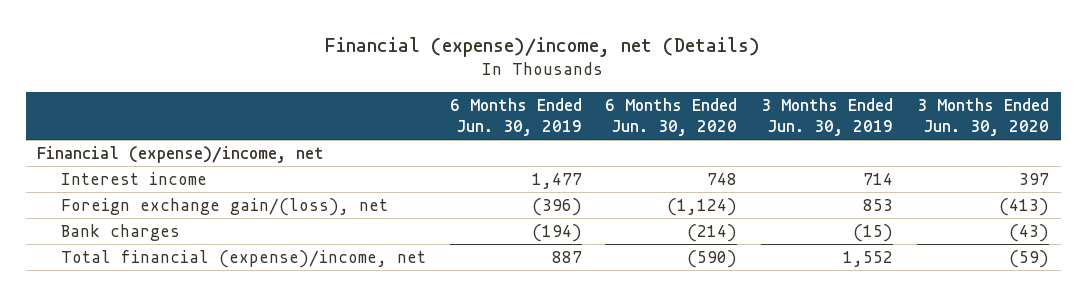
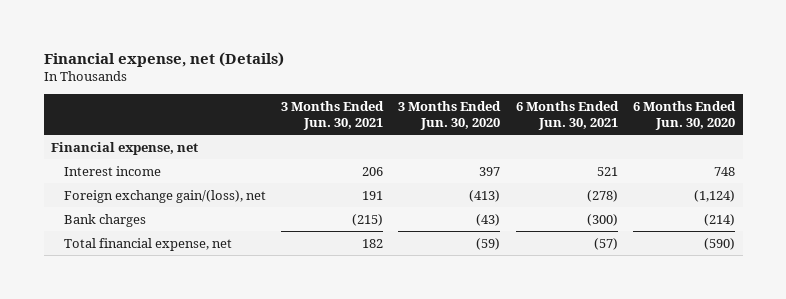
[325,36,761,57] Financial (expense)/income, net (Details) -> [43,51,284,67] Financial expense, net (Details)
[449,97,582,137] 6 Months Ended Jun. 30, 2019 -> none
[761,97,894,137] 3 Months Ended Jun. 30, 2019 -> none
none -> [281,101,385,130] 3 Months Ended Jun. 30, 2021
none -> [515,101,619,130] 6 Months Ended Jun. 30, 2021
[37,145,325,163] Financial (expense)/income, net -> [51,141,199,155] Financial expense, net
[60,249,426,268] Total financial (expense)/income, net -> [63,237,232,251] Total financial expense, net

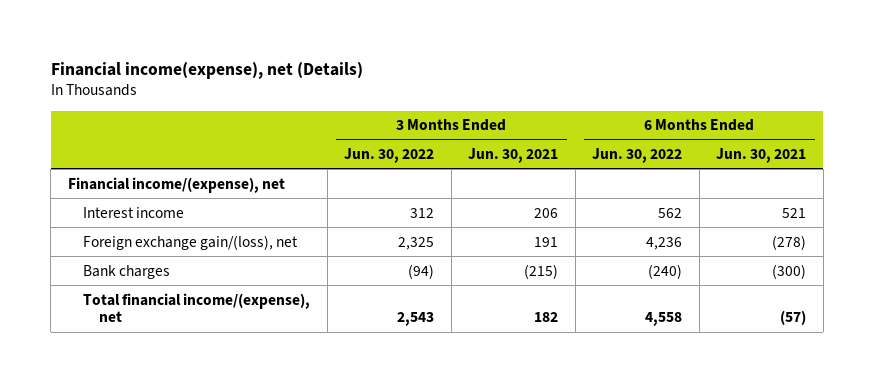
[43,51,284,67] Financial expense, net (Details) -> [50,61,363,79] Financial income(expense), net (Details)
[398,101,502,130] 3 Months Ended Jun. 30, 2020 -> none
[633,101,737,130] 6 Months Ended Jun. 30, 2020 -> none
none -> [344,147,435,163] Jun. 30, 2022
none -> [592,147,683,163] Jun. 30, 2022
[51,141,199,155] Financial expense, net -> [67,176,285,193] Financial income/(expense), net
[63,237,232,251] Total financial expense, net -> [83,292,311,323] Total financial income/(expense), net

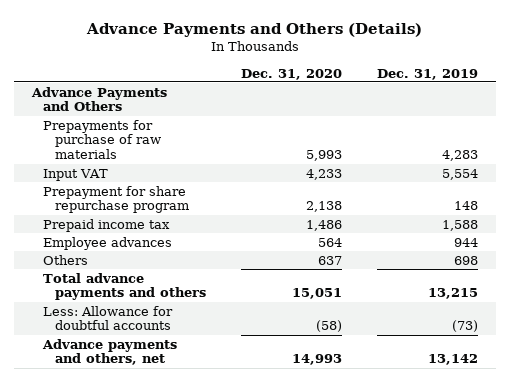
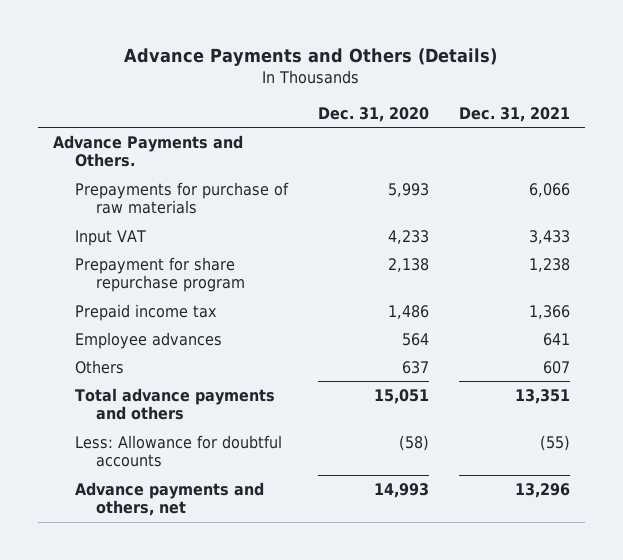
[377,68,479,80] Dec. 31, 2019 -> none
none -> [458,106,570,122] Dec. 31, 2021
[31,86,168,112] Advance Payments and Others -> [53,134,244,168] Advance Payments and Others.

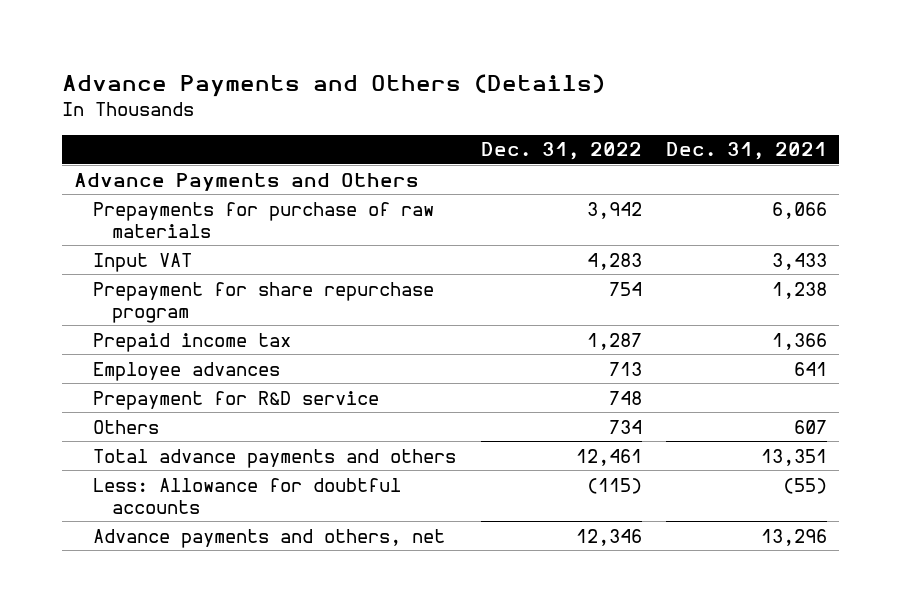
[317,106,429,122] Dec. 31, 2020 -> none
none -> [480,142,642,161] Dec. 31, 2022
[53,134,244,168] Advance Payments and Others. -> [74,172,420,191] Advance Payments and Others
none -> [93,390,380,410] Prepayment for R&D service

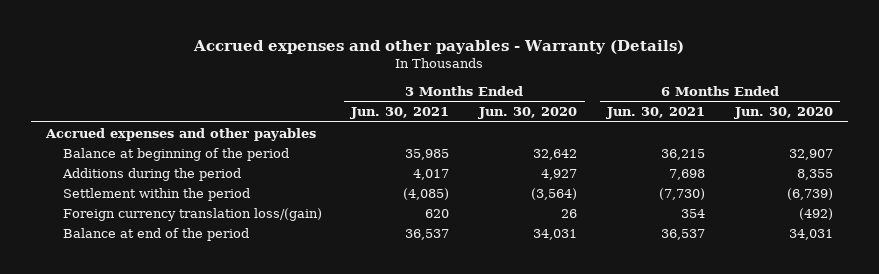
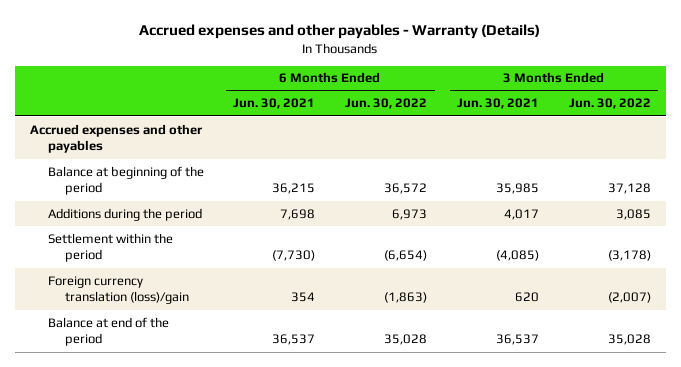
[478,107,578,120] Jun. 30, 2020 -> none
[733,107,833,120] Jun. 30, 2020 -> none
none -> [345,98,428,110] Jun. 30, 2022
none -> [568,98,651,110] Jun. 30, 2022
[62,207,322,221] Foreign currency translation loss/(gain) -> [47,275,190,305] Foreign currency translation (loss)/gain

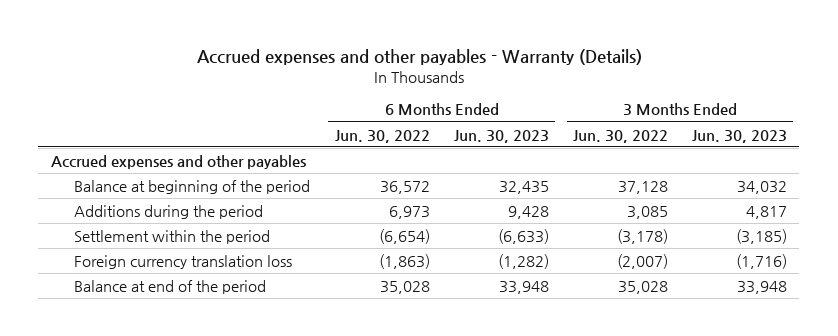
[233,98,316,110] Jun. 30, 2021 -> none
[456,98,539,110] Jun. 30, 2021 -> none
none -> [453,129,549,143] Jun. 30, 2023
none -> [692,129,788,143] Jun. 30, 2023
[47,275,190,305] Foreign currency translation (loss)/gain -> [74,254,293,269] Foreign currency translation loss

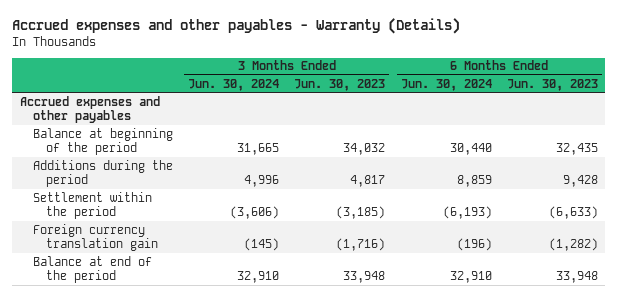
[334,129,430,143] Jun. 30, 2022 -> none
[573,129,669,143] Jun. 30, 2022 -> none
none -> [188,78,280,91] Jun. 30, 2024
none -> [400,78,492,91] Jun. 30, 2024
[74,254,293,269] Foreign currency translation loss -> [32,223,158,252] Foreign currency translation gain

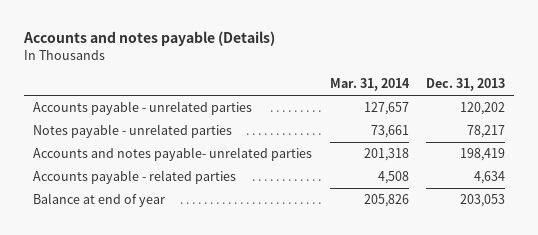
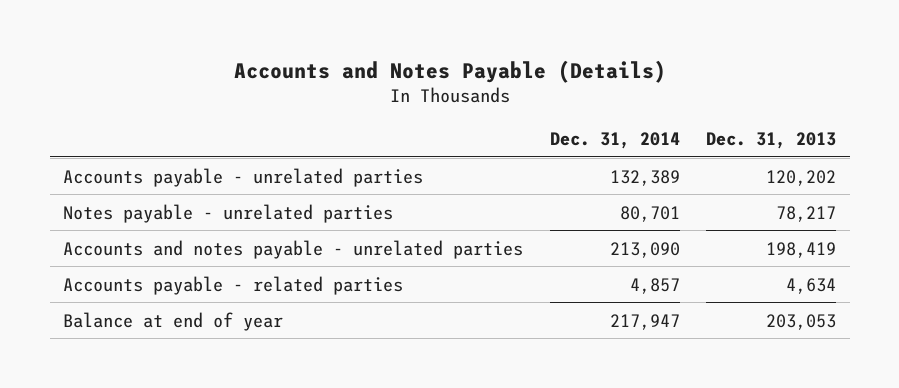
[23,31,276,47] Accounts and notes payable (Details) -> [233,59,666,83] Accounts and Notes Payable (Details)
[329,78,410,92] Mar. 31, 2014 -> none
none -> [549,132,680,150] Dec. 31, 2014
[32,147,312,162] Accounts and notes payable- unrelated parties -> [62,239,523,259] Accounts and notes payable - unrelated parties

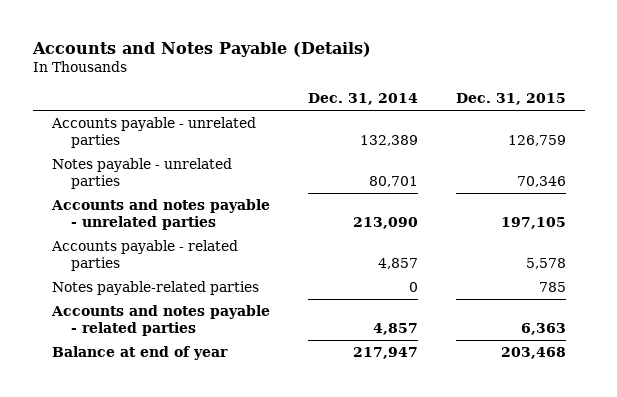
[706,132,837,150] Dec. 31, 2013 -> none
none -> [455,93,566,106] Dec. 31, 2015
none -> [51,281,259,296] Notes payable-related parties
none -> [50,305,270,336] Accounts and notes payable - related parties

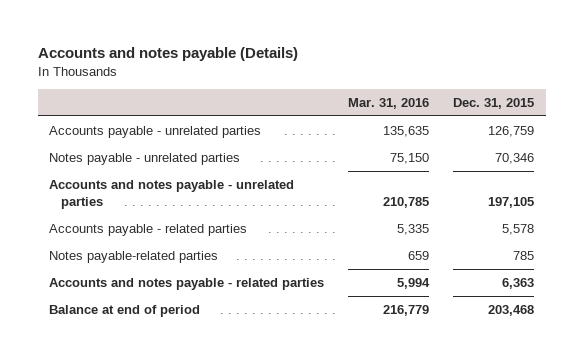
[31,41,371,57] Accounts and Notes Payable (Details) -> [37,46,298,61] Accounts and notes payable (Details)
[307,93,418,106] Dec. 31, 2014 -> none
none -> [348,97,430,109] Mar. 31, 2016
[51,346,228,361] Balance at end of year -> [49,305,201,318] Balance at end of period

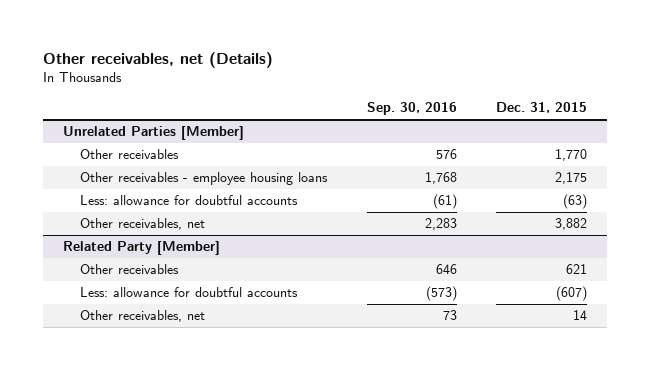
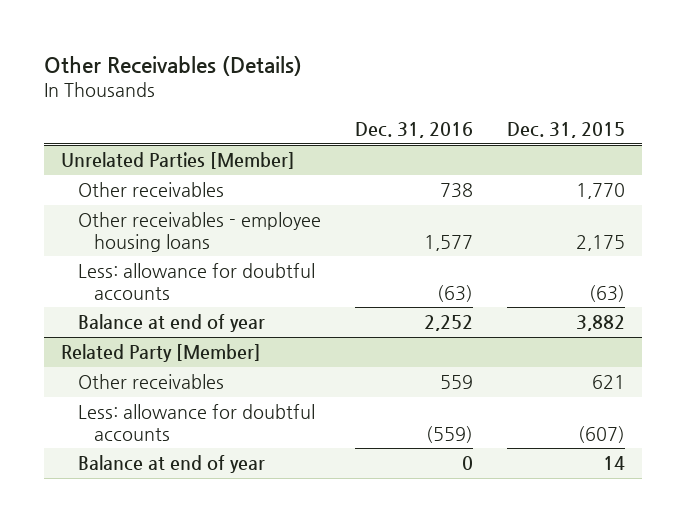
[43,52,274,69] Other receivables, net (Details) -> [44,55,303,76] Other Receivables (Details)
[366,102,457,116] Sep. 30, 2016 -> none
none -> [354,121,473,138] Dec. 31, 2016
[80,218,206,231] Other receivables, net -> [77,314,265,333] Balance at end of year
[80,310,206,323] Other receivables, net -> [77,455,265,474] Balance at end of year

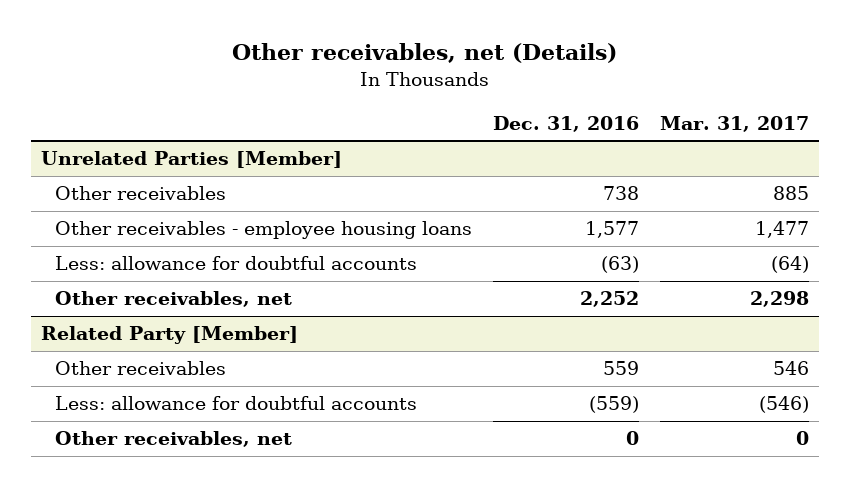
[44,55,303,76] Other Receivables (Details) -> [232,43,618,64] Other receivables, net (Details)
[506,121,625,138] Dec. 31, 2015 -> none
none -> [659,115,809,132] Mar. 31, 2017
[77,314,265,333] Balance at end of year -> [55,291,293,308] Other receivables, net
[77,455,265,474] Balance at end of year -> [55,431,293,448] Other receivables, net

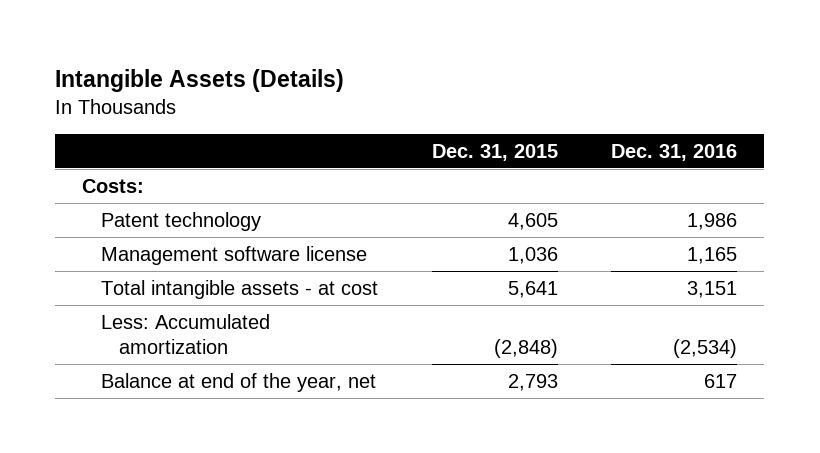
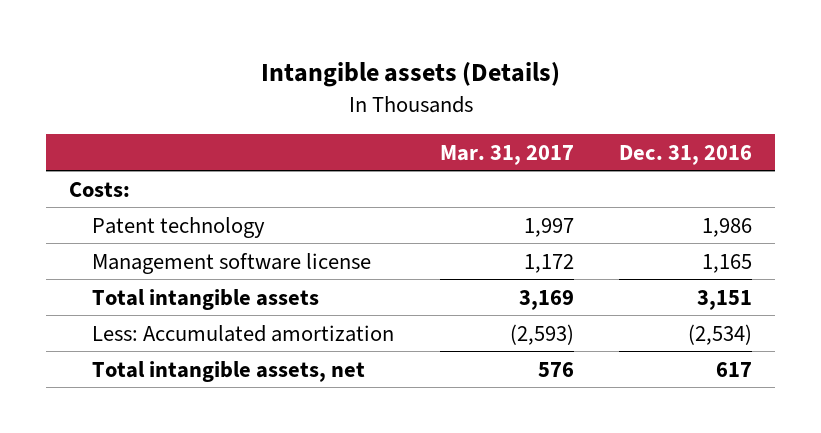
[55,68,345,92] Intangible Assets (Details) -> [260,62,560,88] Intangible assets (Details)
[431,143,558,161] Dec. 31, 2015 -> none
none -> [439,144,574,165] Mar. 31, 2017
[100,279,378,299] Total intangible assets - at cost -> [91,288,319,310] Total intangible assets
[100,372,376,392] Balance at end of the year, net -> [91,360,365,382] Total intangible assets, net

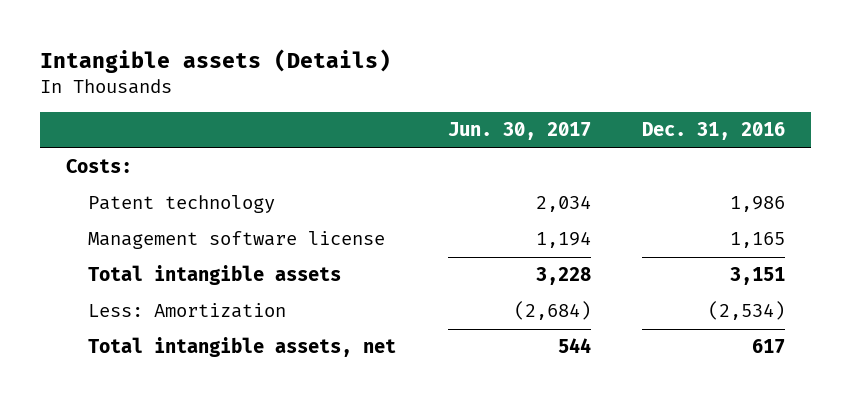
[439,144,574,165] Mar. 31, 2017 -> none
none -> [447,121,591,140] Jun. 30, 2017
[91,324,394,342] Less: Accumulated amortization -> [88,303,287,319] Less: Amortization

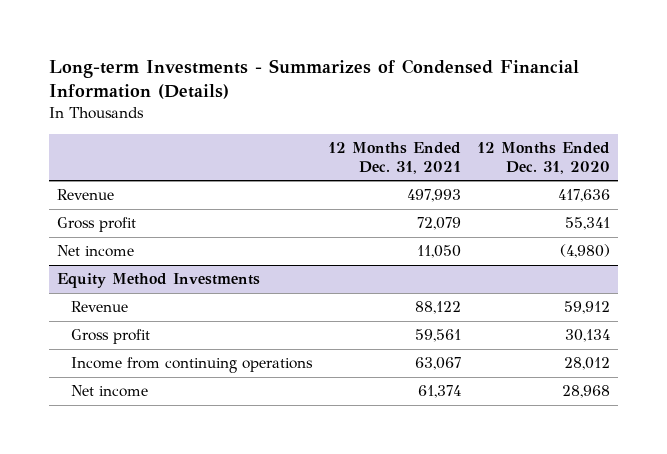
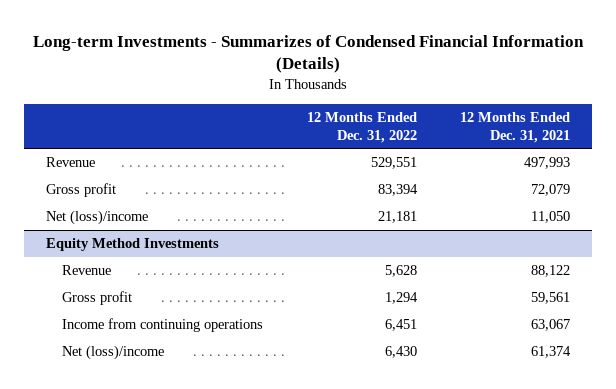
[477,142,611,174] 12 Months Ended Dec. 31, 2020 -> none
none -> [306,111,417,143] 12 Months Ended Dec. 31, 2022
[56,245,134,258] Net income -> [45,210,148,226] Net (loss)/income
[70,385,148,398] Net income -> [62,345,165,361] Net (loss)/income

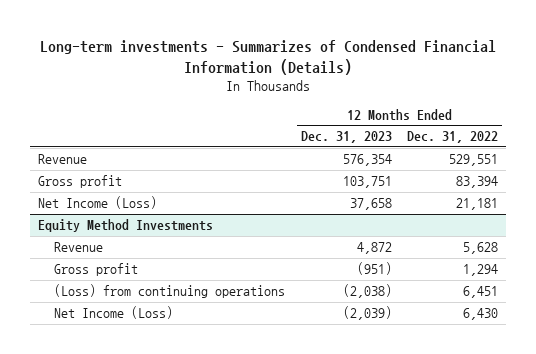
[32,34,584,74] Long-term Investments - Summarizes of Condensed Financial Information (Details) -> [40,40,497,75] Long-term investments - Summarizes of Condensed Financial Information (Details)
[460,111,571,143] 12 Months Ended Dec. 31, 2021 -> none
none -> [300,131,392,144] Dec. 31, 2023
[45,210,148,226] Net (loss)/income -> [37,196,157,210] Net Income (Loss)
[62,318,264,333] Income from continuing operations -> [54,284,286,299] (Loss) from continuing operations
[62,345,165,361] Net (loss)/income -> [54,306,174,320] Net Income (Loss)

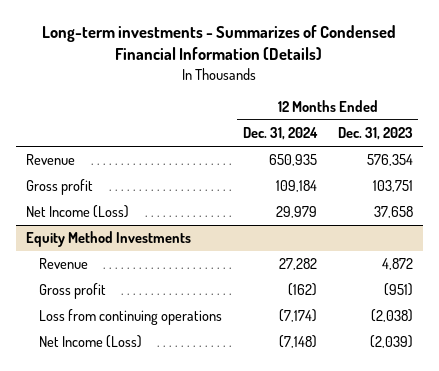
[407,131,499,144] Dec. 31, 2022 -> none
none -> [242,127,318,141] Dec. 31, 2024
[54,284,286,299] (Loss) from continuing operations -> [38,309,222,326] Loss from continuing operations

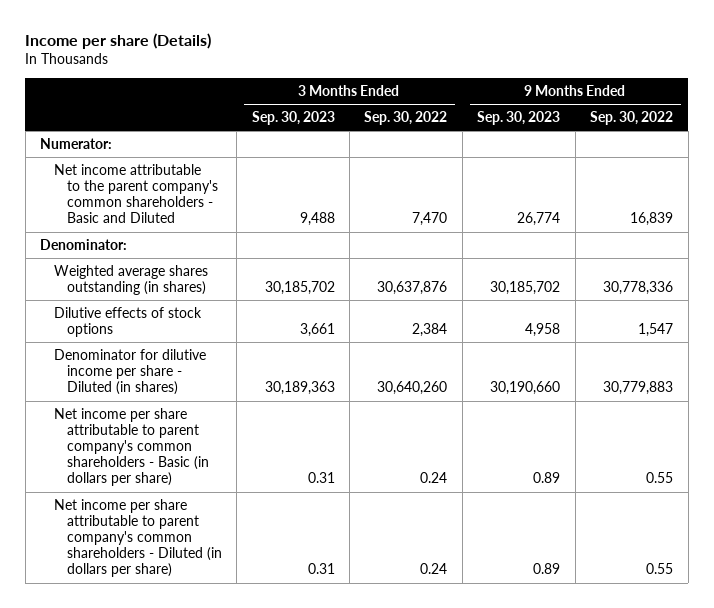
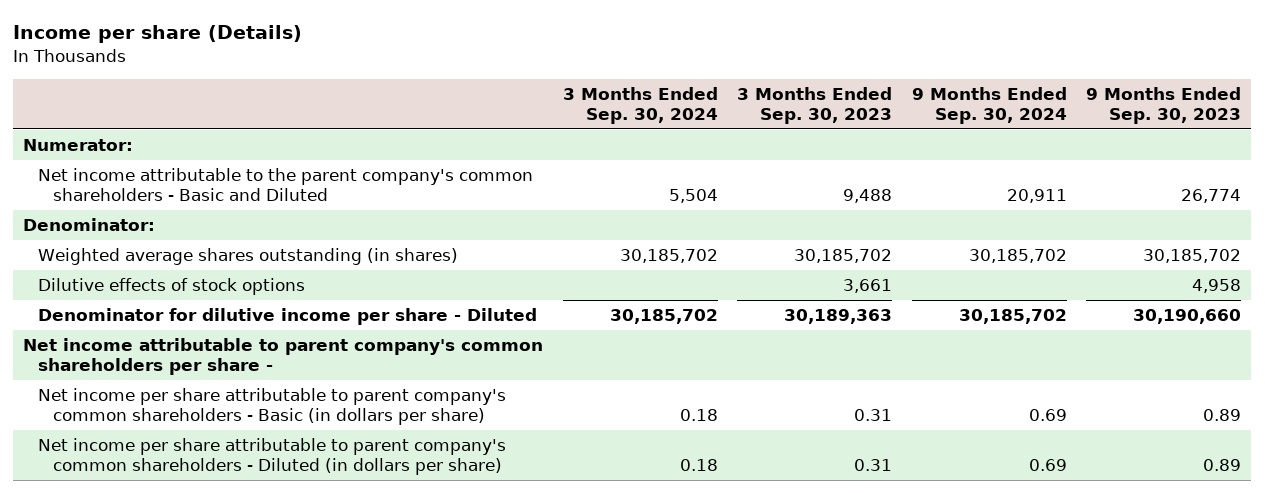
[364,111,448,126] Sep. 30, 2022 -> none
[590,111,674,126] Sep. 30, 2022 -> none
none -> [562,86,718,124] 3 Months Ended Sep. 30, 2024
none -> [911,86,1067,124] 9 Months Ended Sep. 30, 2024
[53,349,206,396] Denominator for dilutive income per share - Diluted (in shares) -> [37,308,537,326] Denominator for dilutive income per share - Diluted
none -> [23,338,544,376] Net income attributable to parent company's common shareholders per share -

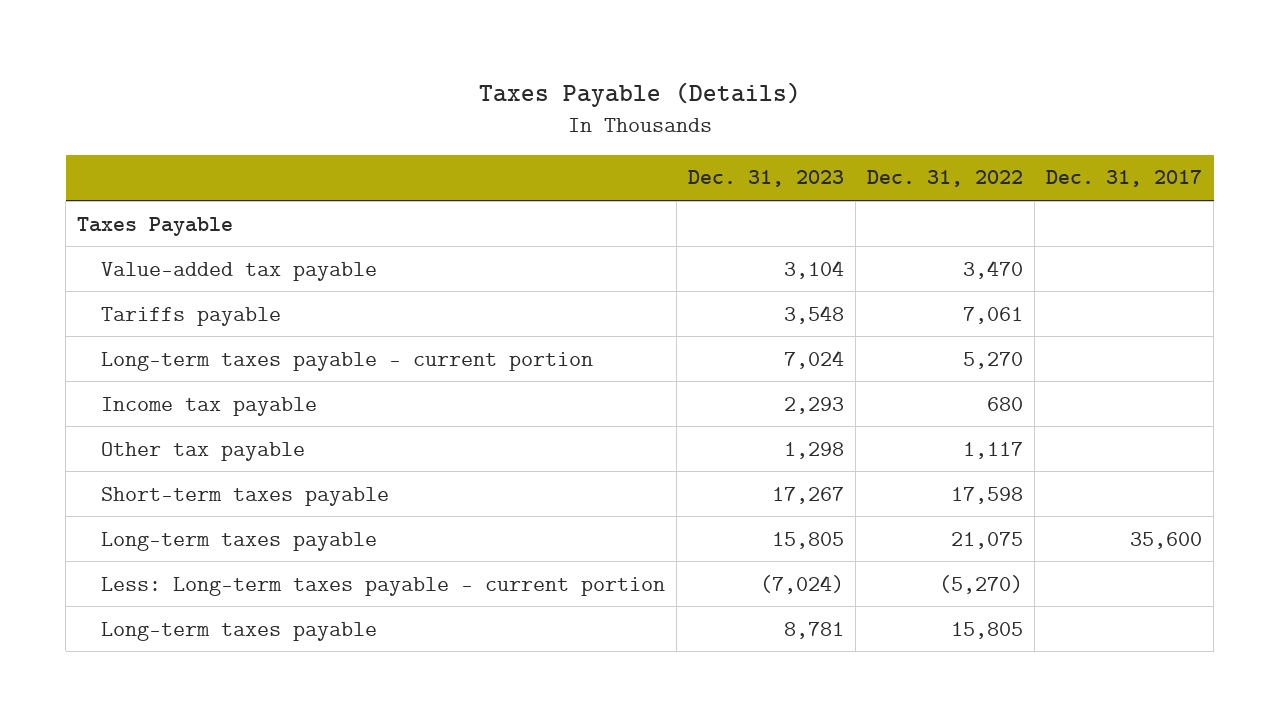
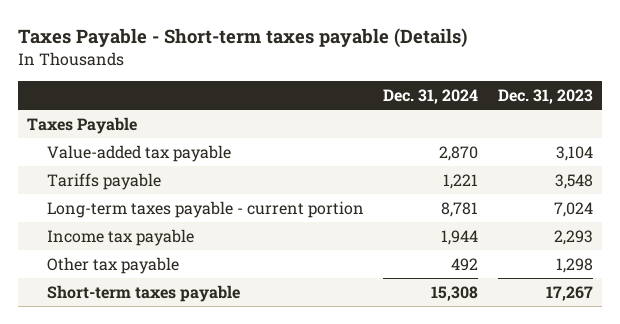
[478,82,801,108] Taxes Payable (Details) -> [17,27,467,48] Taxes Payable - Short-term taxes payable (Details)
[867,170,1024,188] Dec. 31, 2022 -> none
[1046,170,1203,188] Dec. 31, 2017 -> none
none -> [383,89,479,105] Dec. 31, 2024
[100,531,377,551] Long-term taxes payable -> none
[100,576,665,596] Less: Long-term taxes payable - current portion -> none
[100,621,377,641] Long-term taxes payable -> none

